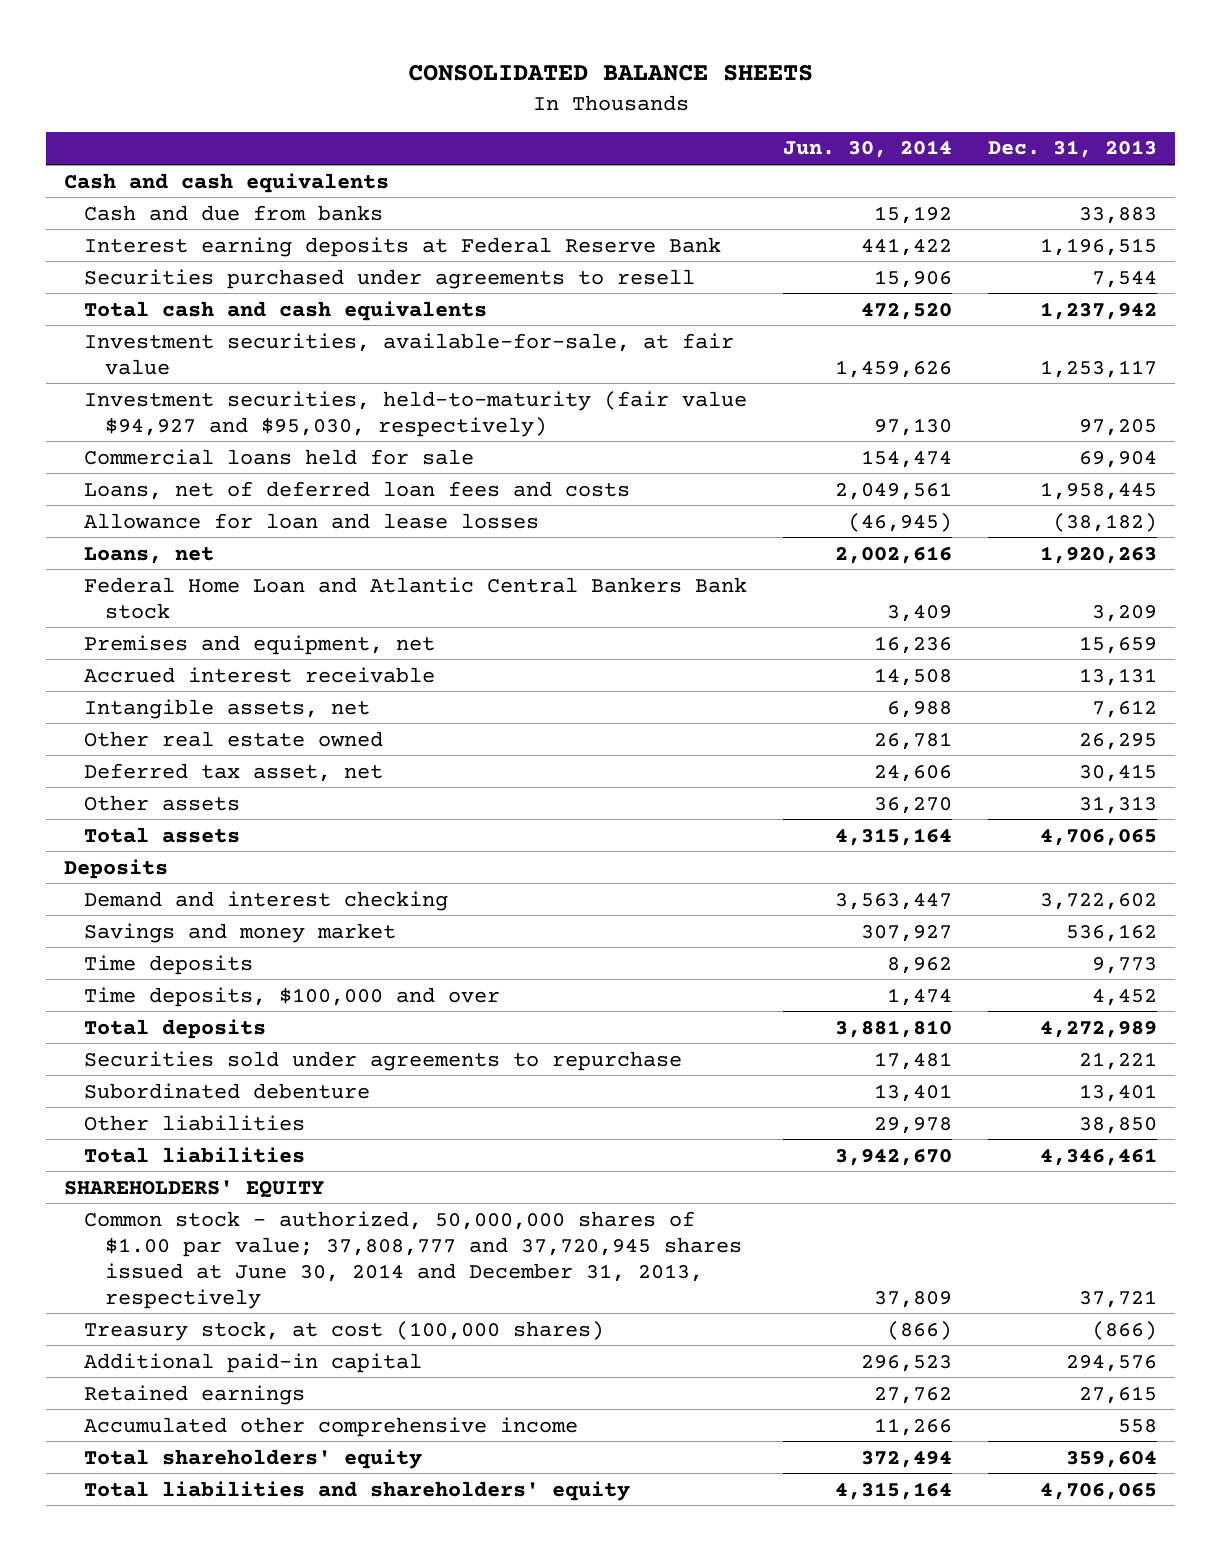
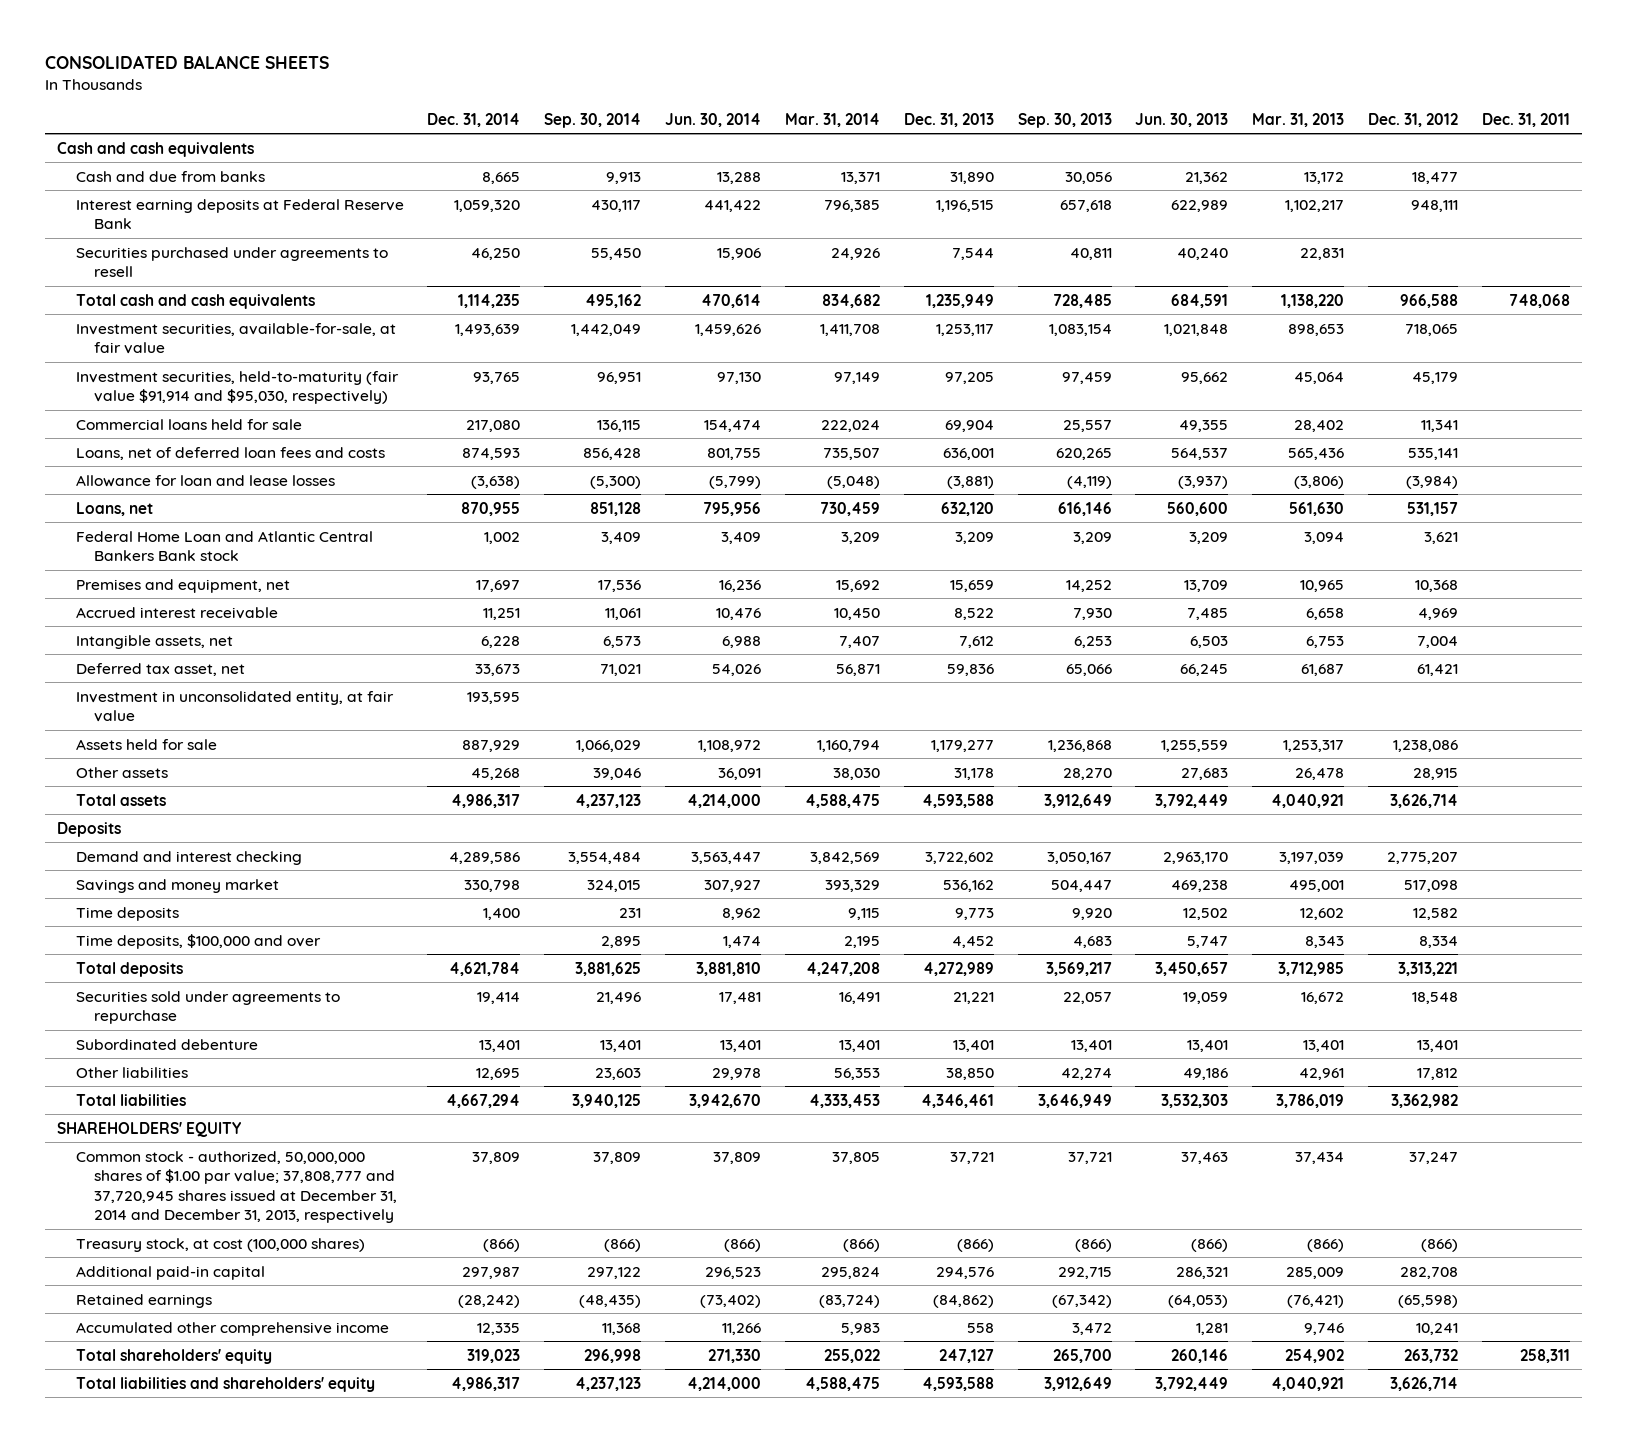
none -> [427,112,521,127] Dec. 31, 2014
none -> [544,112,642,128] Sep. 30, 2014
none -> [784,112,880,127] Mar. 31, 2014
none -> [1017,112,1112,128] Sep. 30, 2013
none -> [1135,112,1229,127] Jun. 30, 2013
none -> [1252,112,1345,127] Mar. 31, 2013
none -> [1368,112,1459,127] Dec. 31, 2012
none -> [1481,112,1570,127] Dec. 31, 2011
[874,205,953,224] 15,192 -> [717,171,762,184] 13,288
[1079,206,1158,224] 33,883 -> [949,171,994,184] 31,890
[861,302,953,320] 472,520 -> [701,293,762,308] 470,614
[1040,301,1158,320] 1,237,942 -> [925,293,994,308] 1,235,949
[84,390,748,437] Investment securities, held-to-maturity (fair value $94,927 and $95,030, respectively) -> [75,370,399,405] Investment securities, held-to-maturity (fair value $91,914 and $95,030, respectively)
[835,481,953,500] 2,049,561 -> [707,447,762,460] 801,755
[1040,481,1158,500] 1,958,445 -> [942,447,994,460] 636,001
[848,512,953,532] (46,945) -> [709,475,762,489] (5,799)
[1053,512,1158,532] (38,182) -> [946,475,994,489] (3,881)
[835,545,953,564] 2,002,616 -> [703,501,762,516] 795,956
[1040,545,1158,564] 1,920,263 -> [940,501,994,516] 632,120
[874,667,953,686] 14,508 -> [716,607,762,620] 10,476
[1079,667,1158,686] 13,131 -> [953,607,994,620] 8,522
[84,730,384,747] Other real estate owned -> none
[874,764,953,782] 24,606 -> [712,663,762,676] 54,026
[1079,763,1158,782] 30,415 -> [946,663,994,676] 59,836
none -> [75,690,394,723] Investment in unconsolidated entity, at fair value
none -> [75,738,217,750] Assets held for sale
[874,796,953,814] 36,270 -> [718,767,762,780] 36,091
[1079,795,1158,814] 31,313 -> [953,767,994,780] 31,178
[835,827,953,846] 4,315,164 -> [687,793,762,808] 4,214,000
[1040,828,1158,846] 4,706,065 -> [921,793,994,808] 4,593,588
[84,1210,742,1309] Common stock - authorized, 50,000,000 shares of $1.00 par value; 37,808,777 and 37,720,945 shares issued at June 30, 2014 and December 31, 2013, respectively -> [75,1150,398,1224] Common stock - authorized, 50,000,000 shares of $1.00 par value; 37,808,777 and 37,720,945 shares issued at December 31, 2014 and December 31, 2013, respectively
[874,1386,953,1404] 27,762 -> [700,1294,762,1308] (73,402)
[1079,1385,1158,1404] 27,615 -> [932,1294,994,1308] (84,862)
[861,1450,953,1468] 372,494 -> [708,1348,762,1363] 271,330
[1066,1450,1158,1468] 359,604 -> [938,1348,994,1363] 247,127
[835,1481,953,1500] 4,315,164 -> [687,1376,762,1391] 4,214,000
[1040,1482,1158,1500] 4,706,065 -> [921,1376,994,1391] 4,593,588

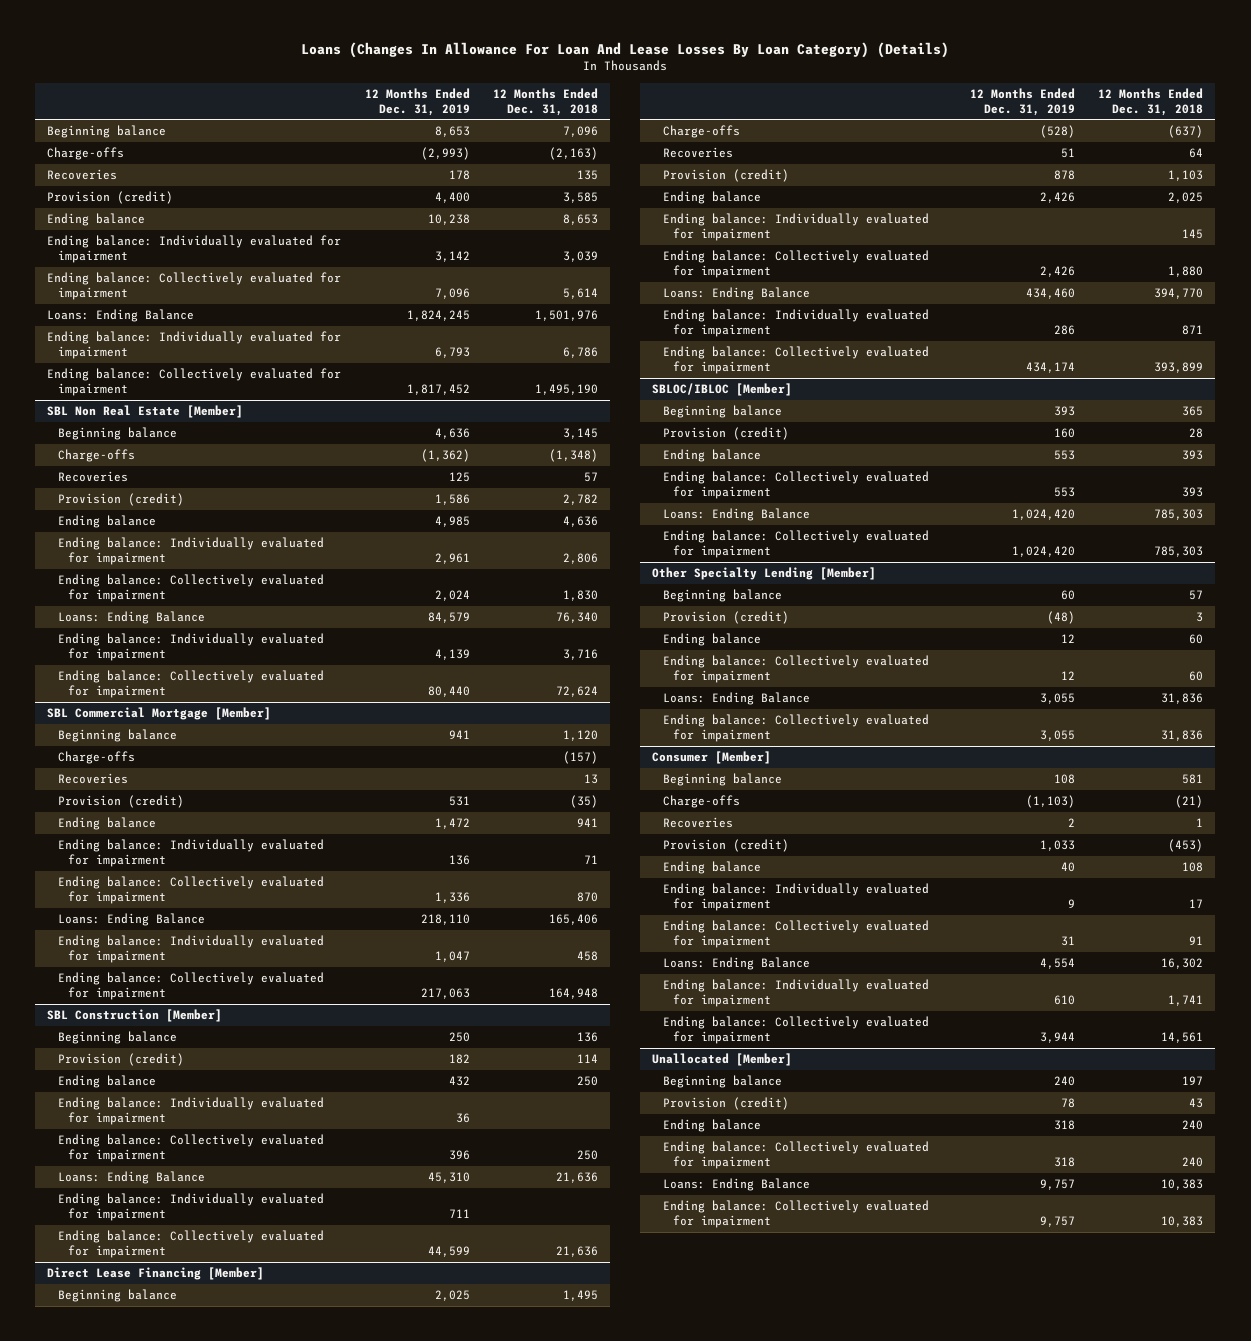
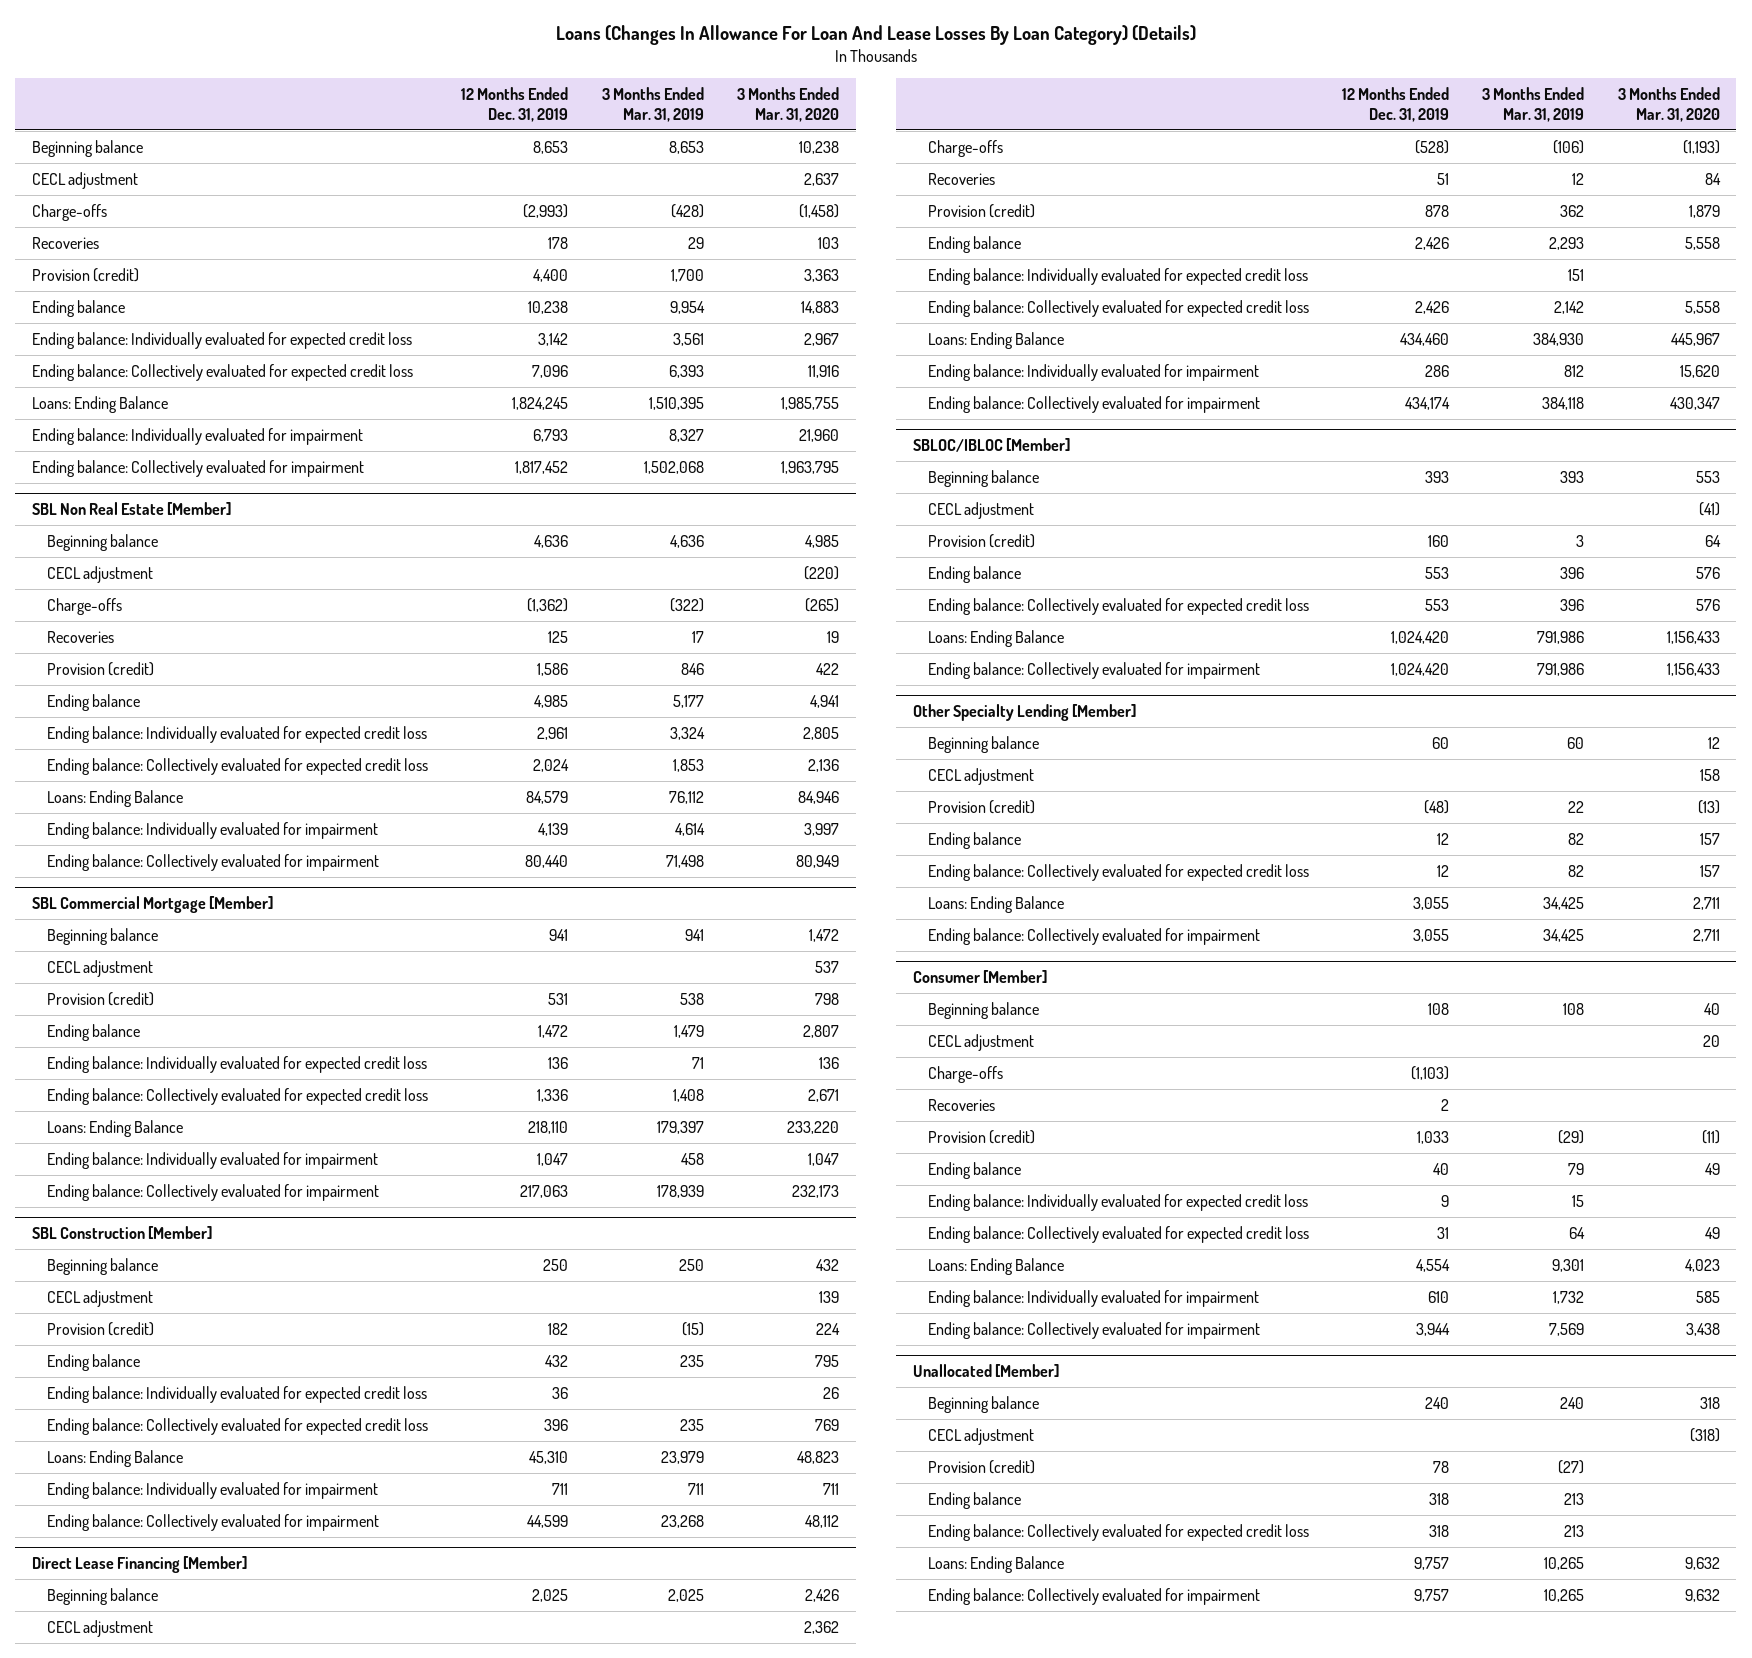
[493,87,599,116] 12 Months Ended Dec. 31, 2018 -> none
none -> [601,86,704,122] 3 Months Ended Mar. 31, 2019
none -> [737,86,840,122] 3 Months Ended Mar. 31, 2020
none -> [32,171,139,189] CECL adjustment
[47,235,342,264] Ending balance: Individually evaluated for impairment -> [32,331,413,349] Ending balance: Individually evaluated for expected credit loss
[47,272,342,301] Ending balance: Collectively evaluated for impairment -> [32,363,414,381] Ending balance: Collectively evaluated for expected credit loss
none -> [47,565,154,583] CECL adjustment
[57,537,324,566] Ending balance: Individually evaluated for impairment -> [47,725,428,743] Ending balance: Individually evaluated for expected credit loss
[57,574,324,603] Ending balance: Collectively evaluated for impairment -> [47,757,429,775] Ending balance: Collectively evaluated for expected credit loss
[57,751,135,765] Charge-offs -> none
[57,773,128,785] Recoveries -> none
none -> [47,959,154,977] CECL adjustment
[57,839,324,868] Ending balance: Individually evaluated for impairment -> [47,1055,428,1073] Ending balance: Individually evaluated for expected credit loss
[57,876,324,905] Ending balance: Collectively evaluated for impairment -> [47,1087,429,1105] Ending balance: Collectively evaluated for expected credit loss
none -> [47,1289,154,1307] CECL adjustment
[57,1097,324,1126] Ending balance: Individually evaluated for impairment -> [47,1385,428,1403] Ending balance: Individually evaluated for expected credit loss
[57,1134,324,1163] Ending balance: Collectively evaluated for impairment -> [47,1417,429,1435] Ending balance: Collectively evaluated for expected credit loss
none -> [47,1619,154,1637] CECL adjustment
[662,213,929,242] Ending balance: Individually evaluated for impairment -> [927,267,1308,285] Ending balance: Individually evaluated for expected credit loss
[662,250,929,279] Ending balance: Collectively evaluated for impairment -> [927,299,1309,317] Ending balance: Collectively evaluated for expected credit loss
none -> [927,501,1034,519] CECL adjustment
[662,471,929,500] Ending balance: Collectively evaluated for impairment -> [927,597,1309,615] Ending balance: Collectively evaluated for expected credit loss
none -> [927,767,1034,785] CECL adjustment
[662,655,929,684] Ending balance: Collectively evaluated for impairment -> [927,863,1309,881] Ending balance: Collectively evaluated for expected credit loss
none -> [927,1033,1034,1051] CECL adjustment
[662,883,929,912] Ending balance: Individually evaluated for impairment -> [927,1193,1308,1211] Ending balance: Individually evaluated for expected credit loss
[662,920,929,949] Ending balance: Collectively evaluated for impairment -> [927,1225,1309,1243] Ending balance: Collectively evaluated for expected credit loss
none -> [927,1427,1034,1445] CECL adjustment
[662,1141,929,1170] Ending balance: Collectively evaluated for impairment -> [927,1523,1309,1541] Ending balance: Collectively evaluated for expected credit loss

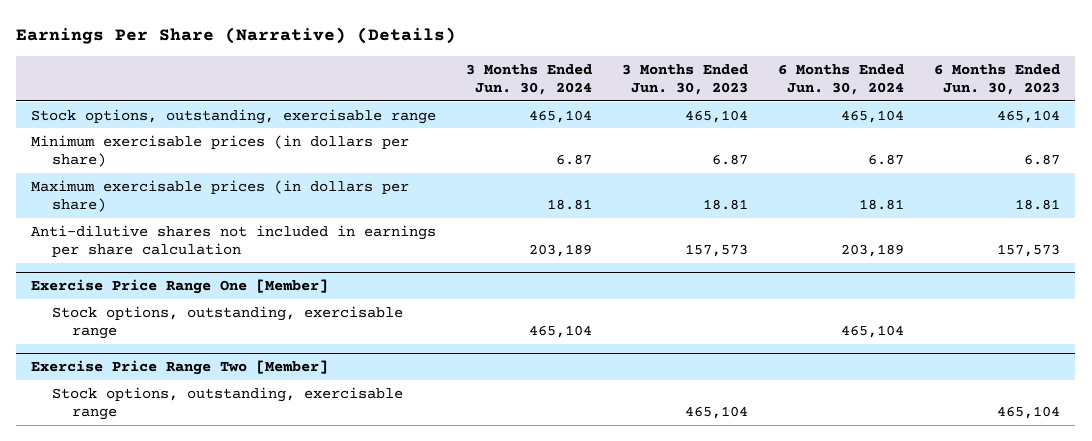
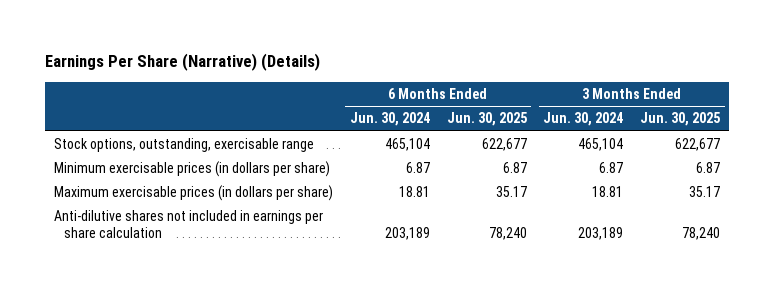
[622,63,749,96] 3 Months Ended Jun. 30, 2023 -> none
[934,63,1061,96] 6 Months Ended Jun. 30, 2023 -> none
none -> [446,112,527,127] Jun. 30, 2025
none -> [640,112,721,127] Jun. 30, 2025
[31,278,329,294] Exercise Price Range One [Member] -> none
[51,305,403,340] Stock options, outstanding, exercisable range -> none
[31,359,329,375] Exercise Price Range Two [Member] -> none
[51,386,403,421] Stock options, outstanding, exercisable range -> none

